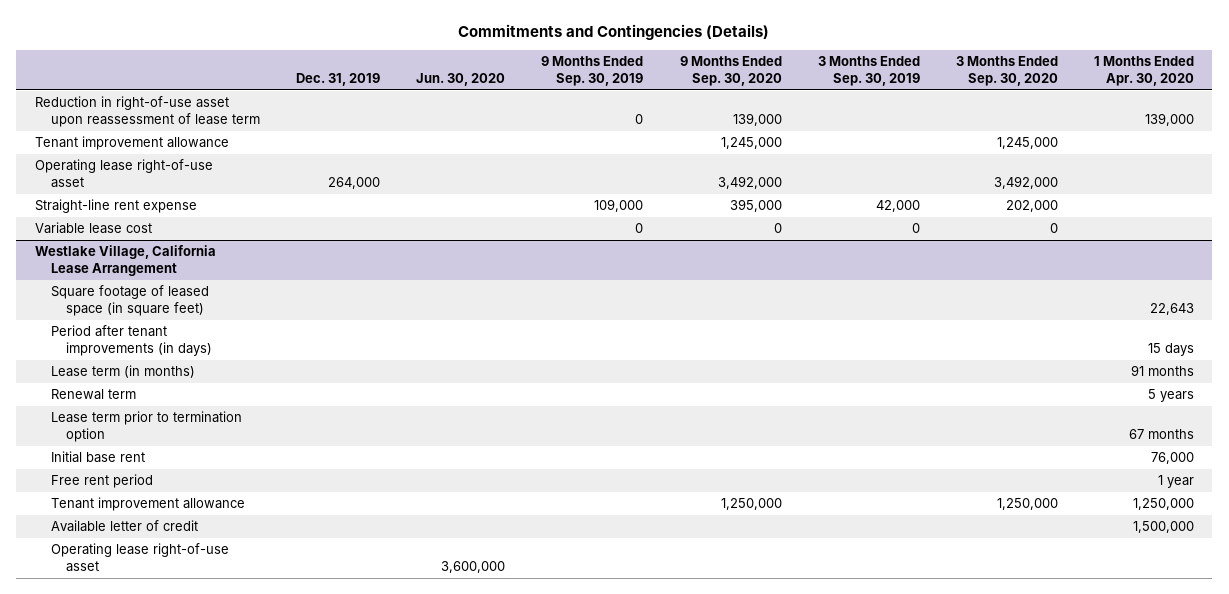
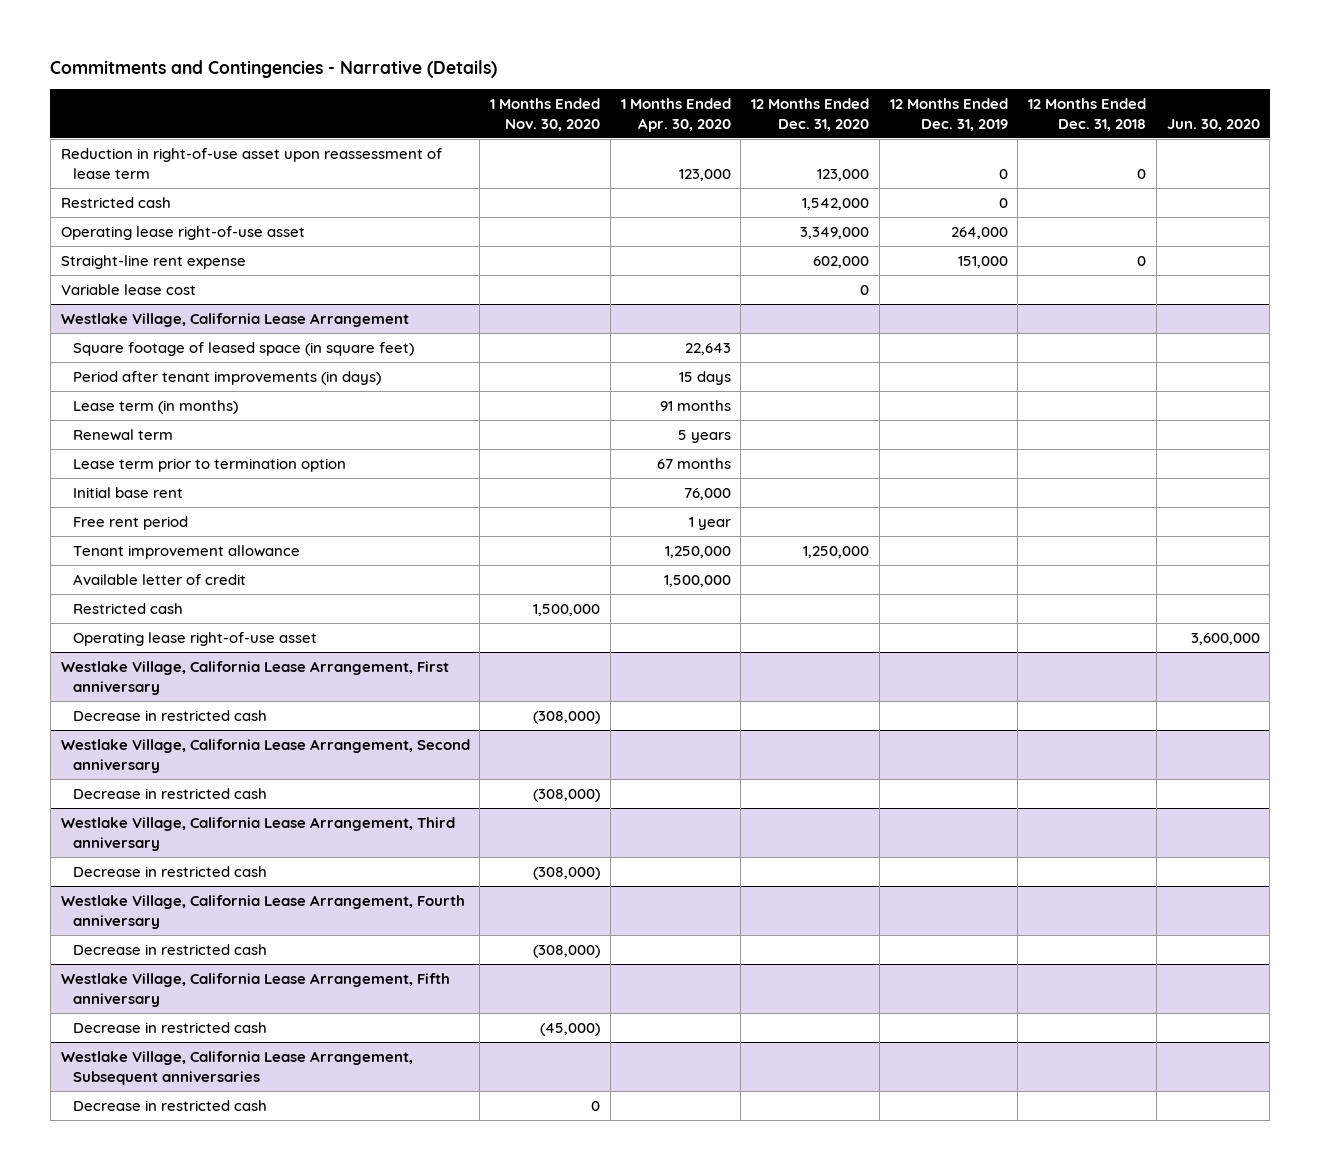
[458,23,770,40] Commitments and Contingencies (Details) -> [50,59,498,78] Commitments and Contingencies - Narrative (Details)
[295,72,380,86] Dec. 31, 2019 -> none
[541,55,644,86] 9 Months Ended Sep. 30, 2019 -> none
[679,55,782,86] 9 Months Ended Sep. 30, 2020 -> none
[817,55,920,86] 3 Months Ended Sep. 30, 2019 -> none
[956,55,1059,86] 3 Months Ended Sep. 30, 2020 -> none
none -> [490,97,601,131] 1 Months Ended Nov. 30, 2020
none -> [751,97,870,131] 12 Months Ended Dec. 31, 2020
none -> [889,97,1008,131] 12 Months Ended Dec. 31, 2019
none -> [1028,97,1147,131] 12 Months Ended Dec. 31, 2018
[34,136,229,151] Tenant improvement allowance -> none
[1145,112,1195,126] 139,000 -> [678,168,731,181] 123,000
none -> [60,197,171,209] Restricted cash
none -> [72,603,183,615] Restricted cash
none -> [60,661,449,695] Westlake Village, California Lease Arrangement, First anniversary
none -> [72,710,267,722] Decrease in restricted cash
none -> [60,739,470,773] Westlake Village, California Lease Arrangement, Second anniversary
none -> [72,788,267,800] Decrease in restricted cash
none -> [60,817,455,851] Westlake Village, California Lease Arrangement, Third anniversary
none -> [72,866,267,878] Decrease in restricted cash
none -> [60,895,465,929] Westlake Village, California Lease Arrangement, Fourth anniversary
none -> [72,944,267,956] Decrease in restricted cash
none -> [60,973,450,1007] Westlake Village, California Lease Arrangement, Fifth anniversary
none -> [72,1022,267,1034] Decrease in restricted cash
none -> [60,1051,413,1085] Westlake Village, California Lease Arrangement, Subsequent anniversaries
none -> [72,1100,267,1112] Decrease in restricted cash

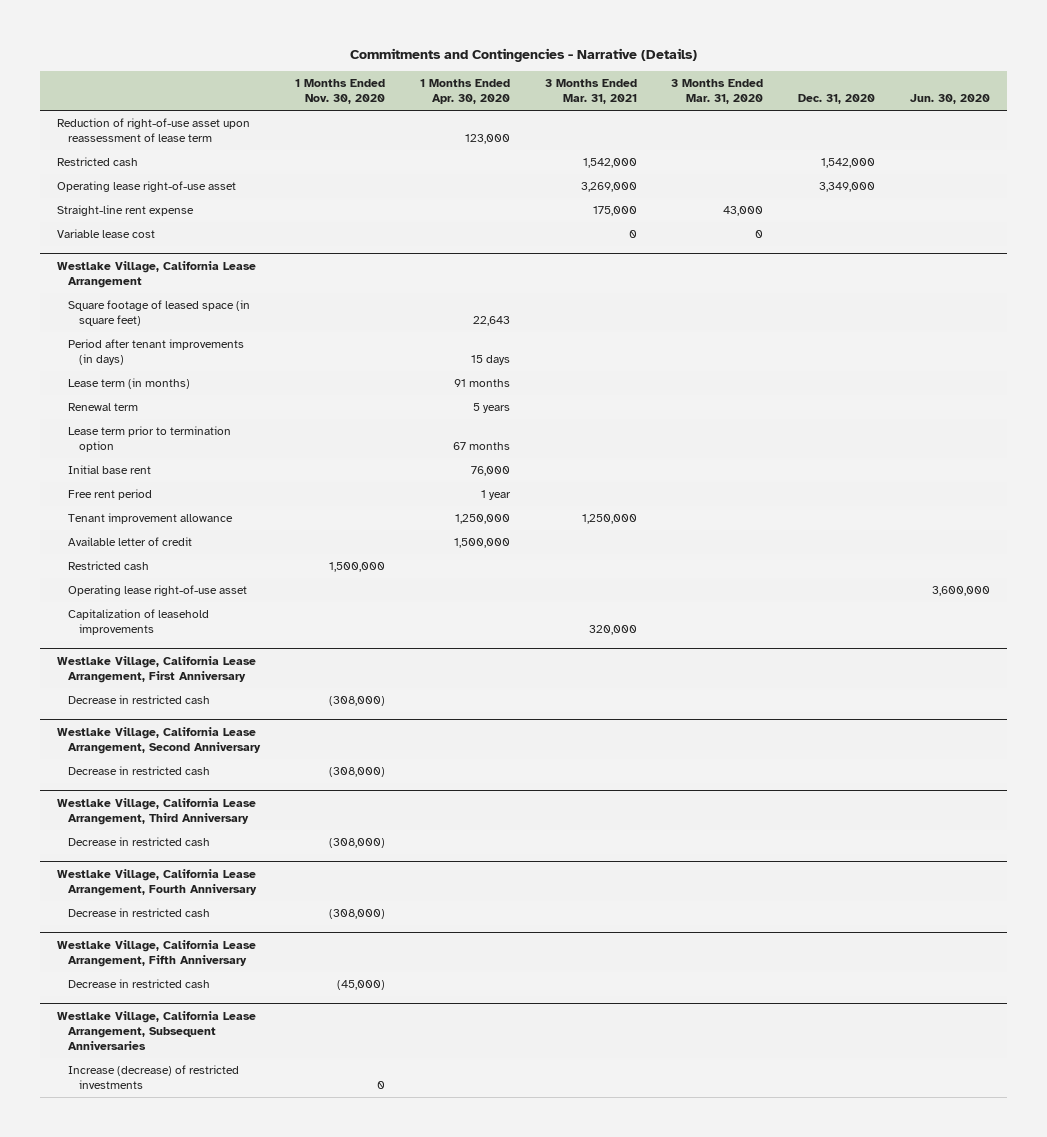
[751,97,870,131] 12 Months Ended Dec. 31, 2020 -> none
[889,97,1008,131] 12 Months Ended Dec. 31, 2019 -> none
[1028,97,1147,131] 12 Months Ended Dec. 31, 2018 -> none
none -> [544,79,637,105] 3 Months Ended Mar. 31, 2021
none -> [671,79,764,105] 3 Months Ended Mar. 31, 2020
none -> [798,94,876,105] Dec. 31, 2020
[60,148,442,179] Reduction in right-of-use asset upon reassessment of lease term -> [57,118,251,143] Reduction of right-of-use asset upon reassessment of lease term
none -> [68,609,210,636] Capitalization of leasehold improvements
[60,661,449,695] Westlake Village, California Lease Arrangement, First anniversary -> [57,655,257,683] Westlake Village, California Lease Arrangement, First Anniversary
[60,739,470,773] Westlake Village, California Lease Arrangement, Second anniversary -> [57,726,262,754] Westlake Village, California Lease Arrangement, Second Anniversary
[60,817,455,851] Westlake Village, California Lease Arrangement, Third anniversary -> [57,797,257,825] Westlake Village, California Lease Arrangement, Third Anniversary
[60,895,465,929] Westlake Village, California Lease Arrangement, Fourth anniversary -> [57,868,258,896] Westlake Village, California Lease Arrangement, Fourth Anniversary
[60,973,450,1007] Westlake Village, California Lease Arrangement, Fifth anniversary -> [57,939,257,967] Westlake Village, California Lease Arrangement, Fifth Anniversary
[72,1100,267,1112] Decrease in restricted cash -> none
[60,1051,413,1085] Westlake Village, California Lease Arrangement, Subsequent anniversaries -> [57,1010,257,1050] Westlake Village, California Lease Arrangement, Subsequent Anniversaries
none -> [68,1065,240,1090] Increase (decrease) of restricted investments

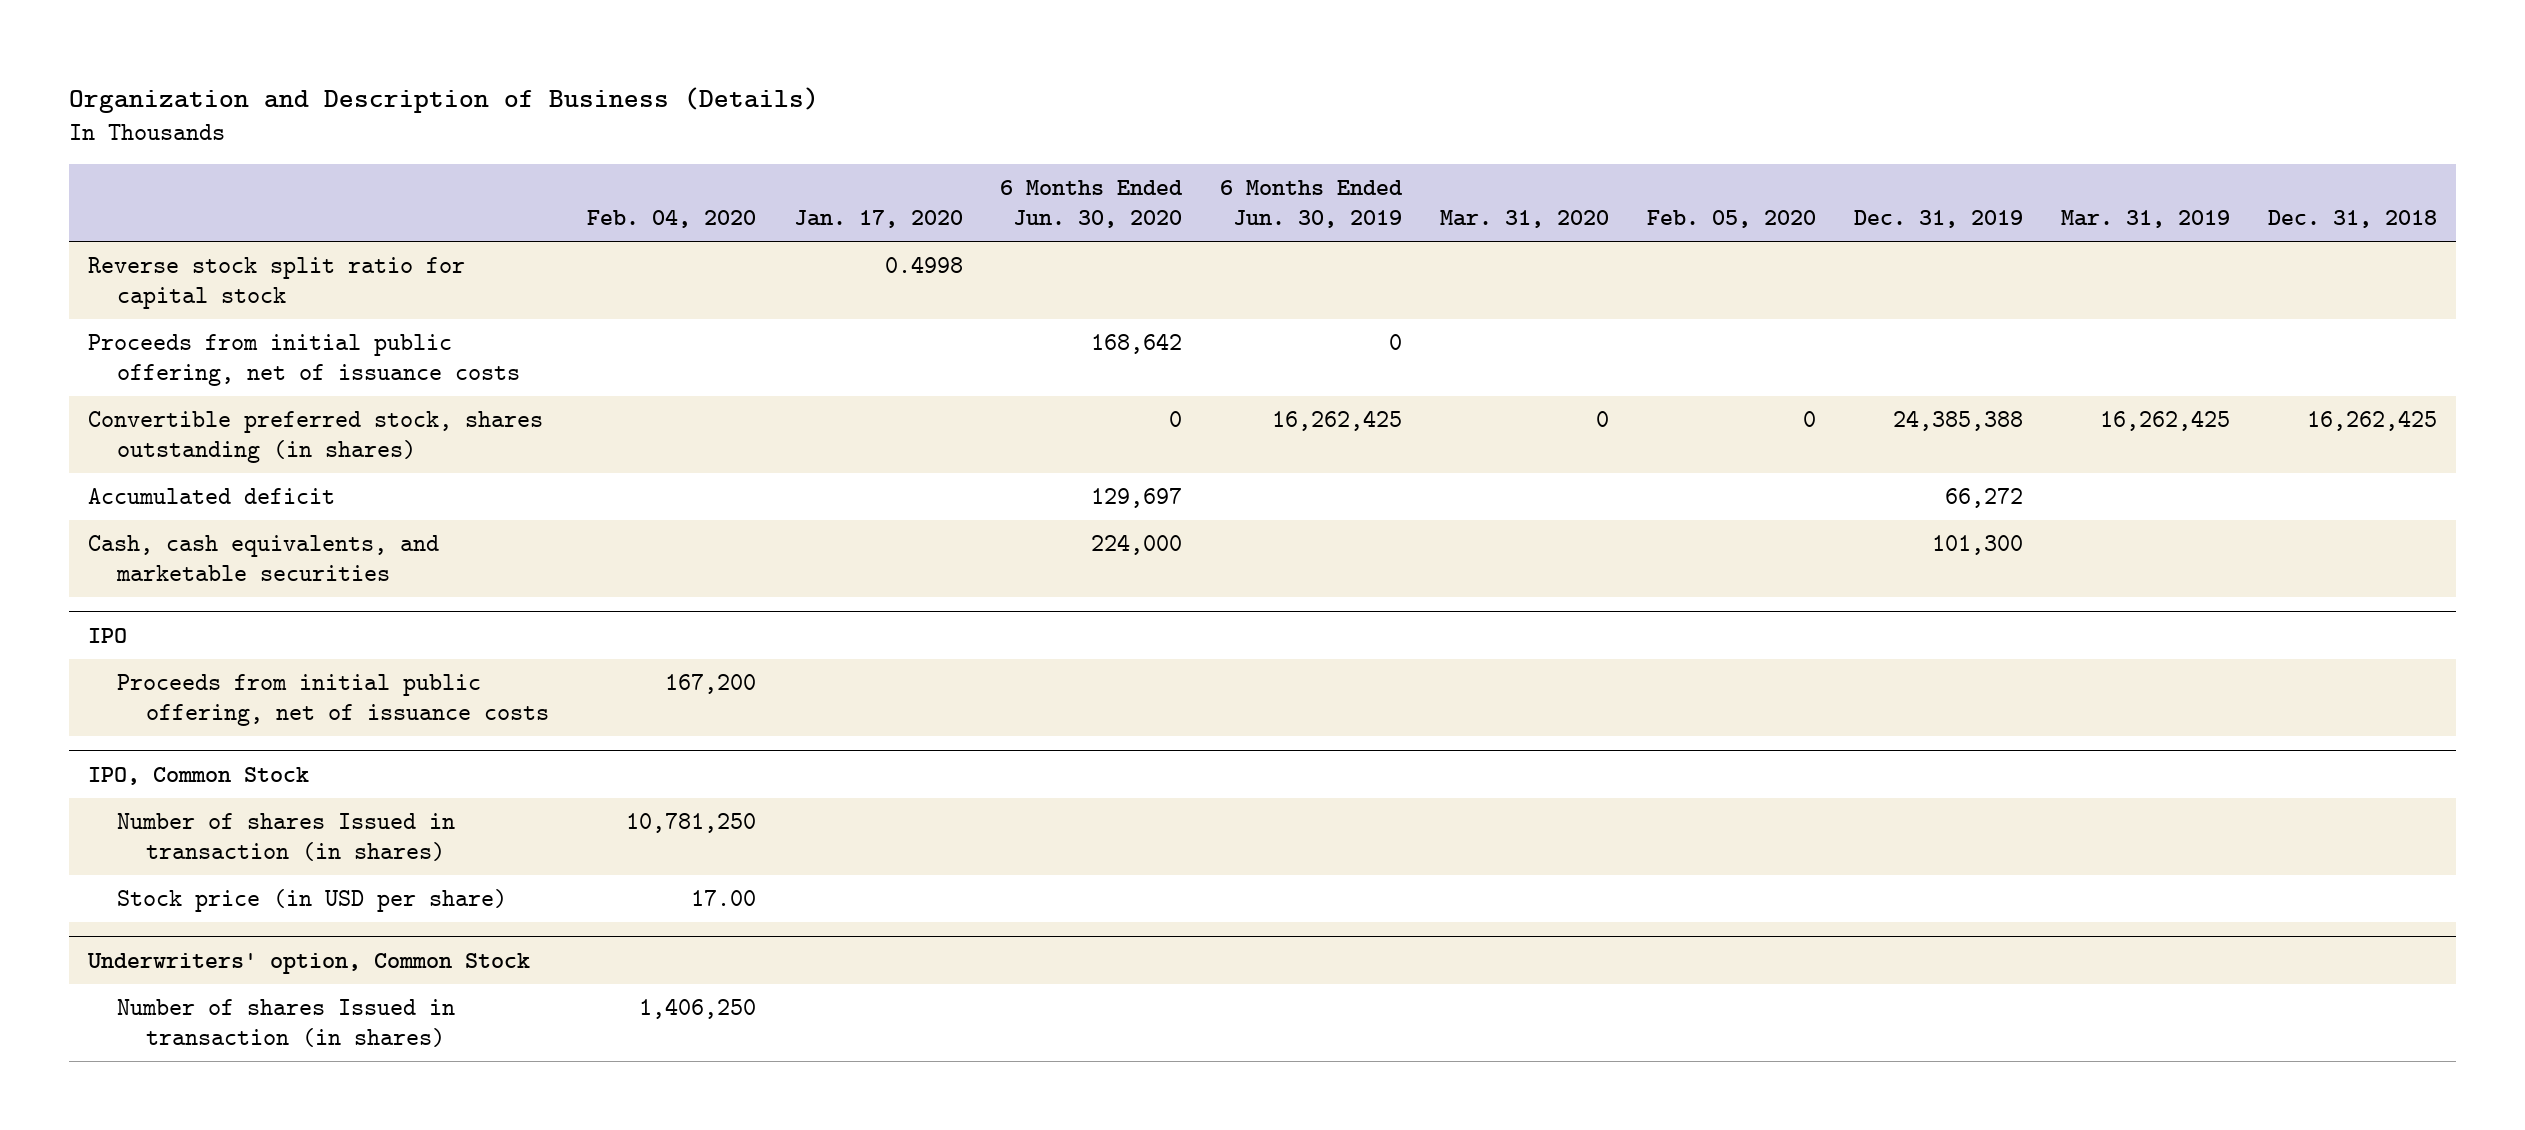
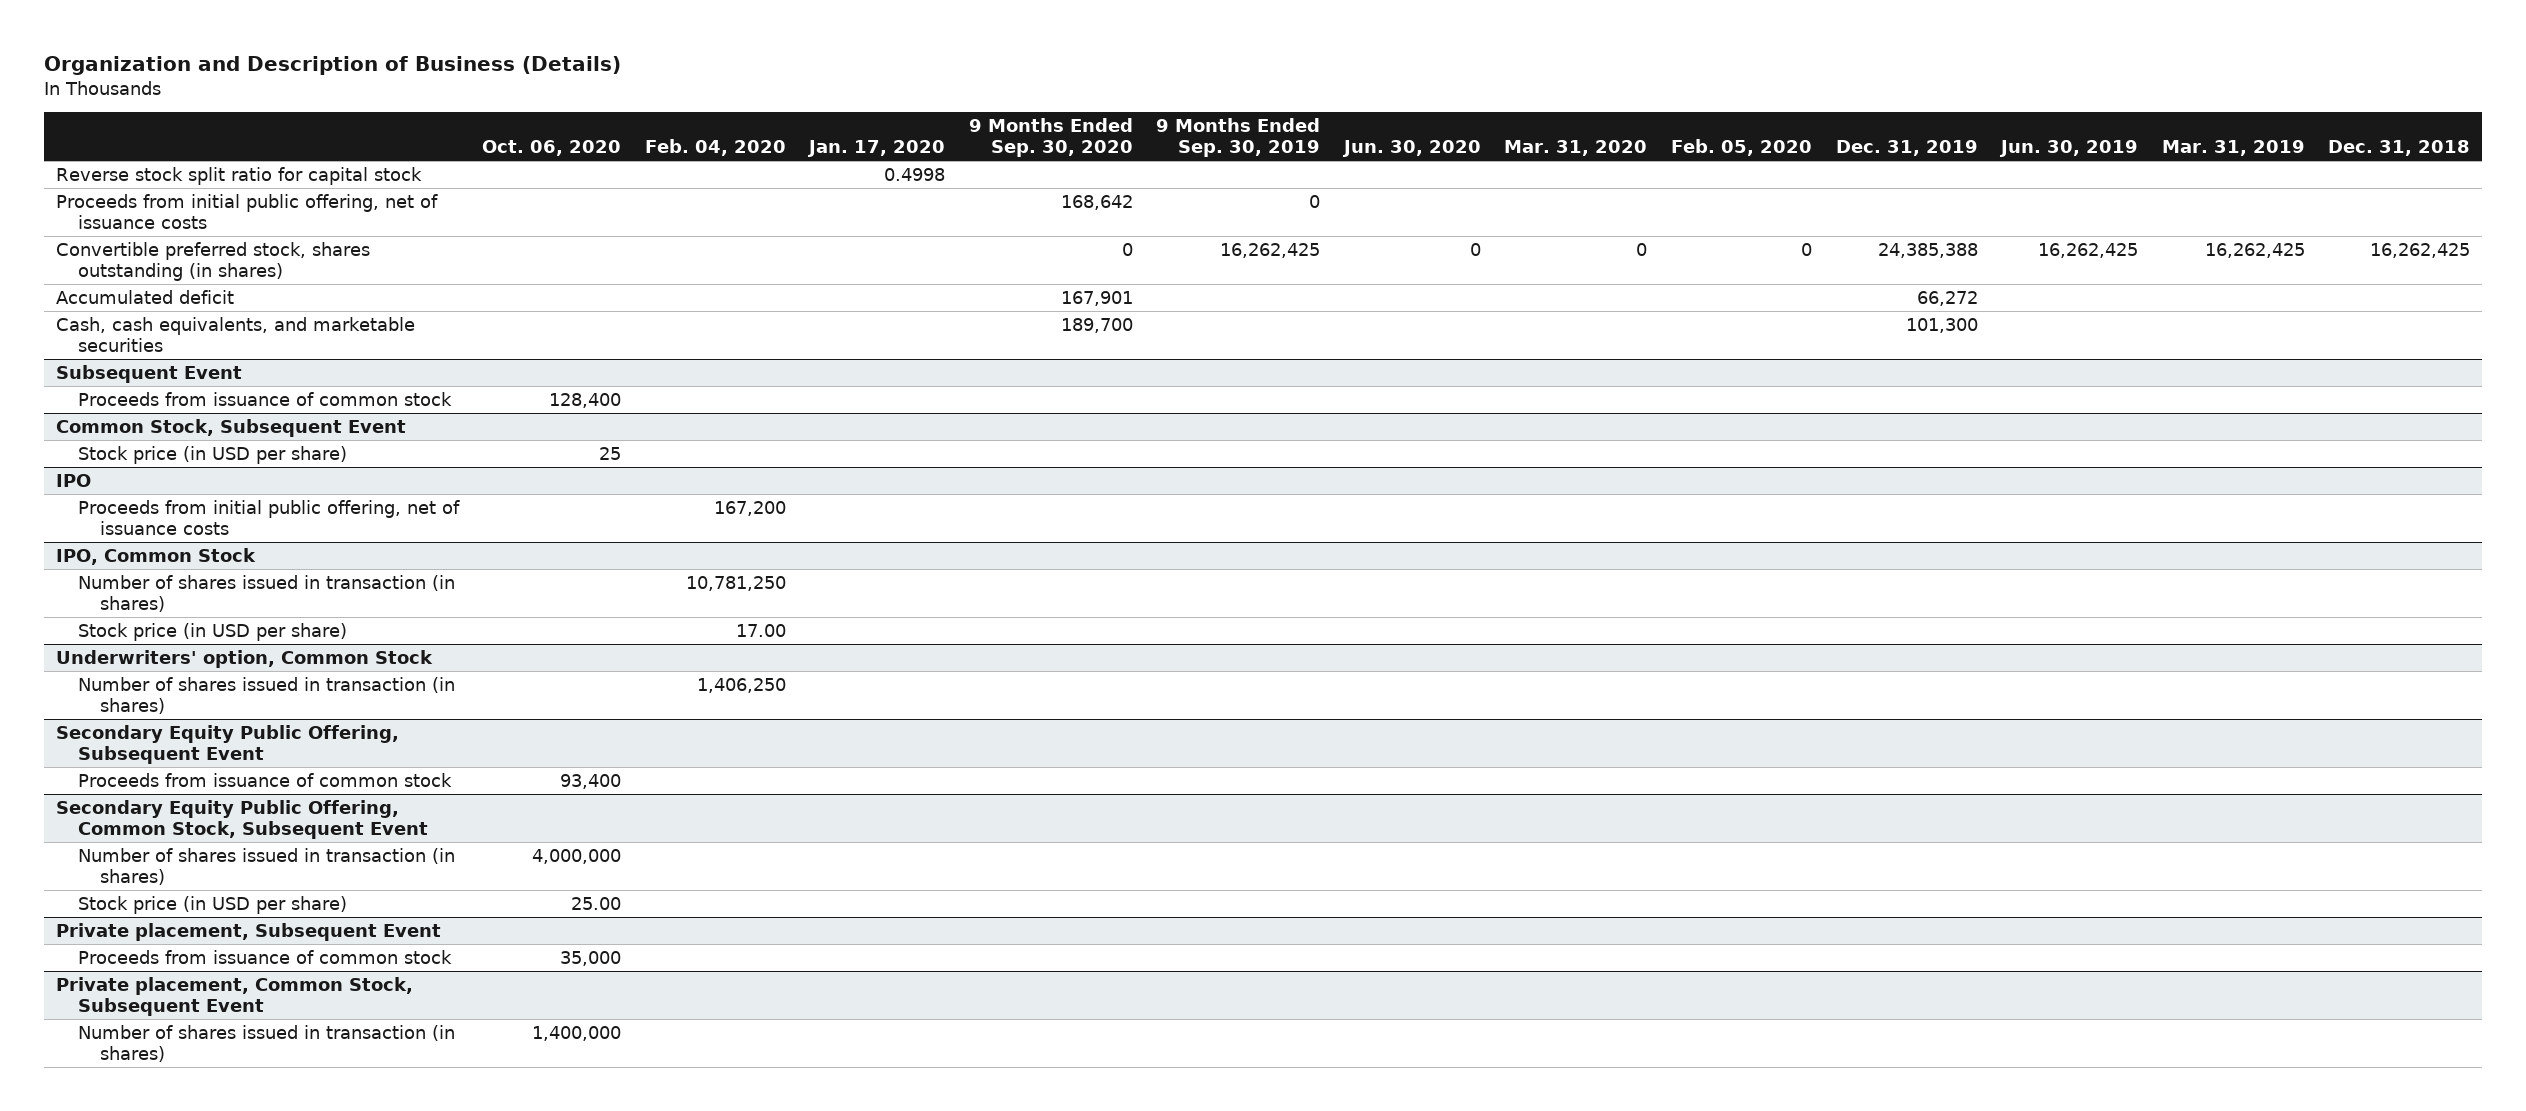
[1000,180,1184,228] 6 Months Ended Jun. 30, 2020 -> none
[1220,180,1404,228] 6 Months Ended Jun. 30, 2019 -> none
none -> [482,140,622,157] Oct. 06, 2020
none -> [968,117,1133,158] 9 Months Ended Sep. 30, 2020
none -> [1156,117,1321,158] 9 Months Ended Sep. 30, 2019
none -> [1341,140,1481,158] Jun. 30, 2020
none -> [1999,140,2139,158] Jun. 30, 2019
none -> [55,364,242,383] Subsequent Event
none -> [77,391,452,406] Proceeds from issuance of common stock
none -> [55,418,406,437] Common Stock, Subsequent Event
none -> [77,445,347,464] Stock price (in USD per share)
[116,812,455,861] Number of shares Issued in transaction (in shares) -> [77,574,455,613] Number of shares issued in transaction (in shares)
[116,998,455,1047] Number of shares Issued in transaction (in shares) -> [77,676,455,715] Number of shares issued in transaction (in shares)
none -> [55,724,399,765] Secondary Equity Public Offering, Subsequent Event
none -> [77,772,452,787] Proceeds from issuance of common stock
none -> [55,799,428,840] Secondary Equity Public Offering, Common Stock, Subsequent Event
none -> [77,847,455,886] Number of shares issued in transaction (in shares)
none -> [77,895,347,914] Stock price (in USD per share)
none -> [55,922,441,941] Private placement, Subsequent Event
none -> [77,949,452,964] Proceeds from issuance of common stock
none -> [55,976,413,1017] Private placement, Common Stock, Subsequent Event
none -> [77,1024,455,1063] Number of shares issued in transaction (in shares)

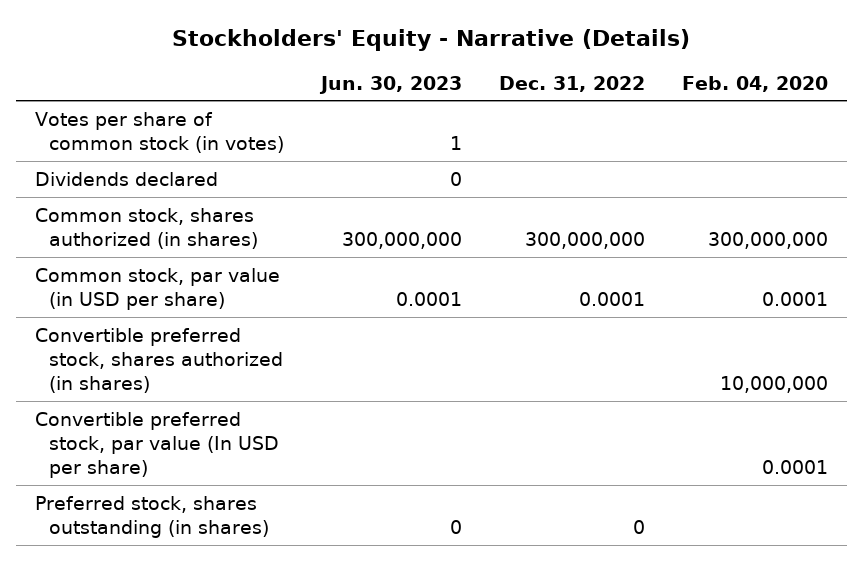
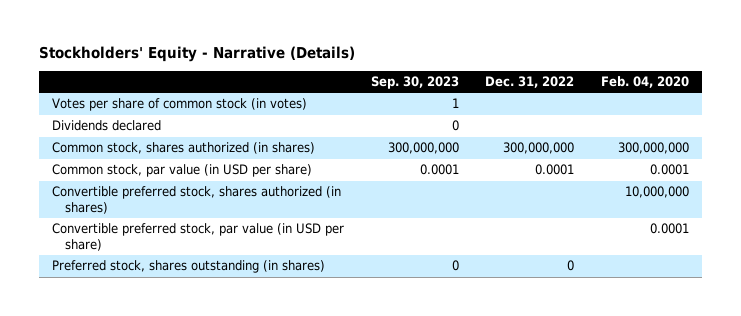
[319,75,463,94] Jun. 30, 2023 -> none
none -> [370,75,459,89] Sep. 30, 2023
[34,411,279,478] Convertible preferred stock, par value (In USD per share) -> [52,223,345,251] Convertible preferred stock, par value (in USD per share)

